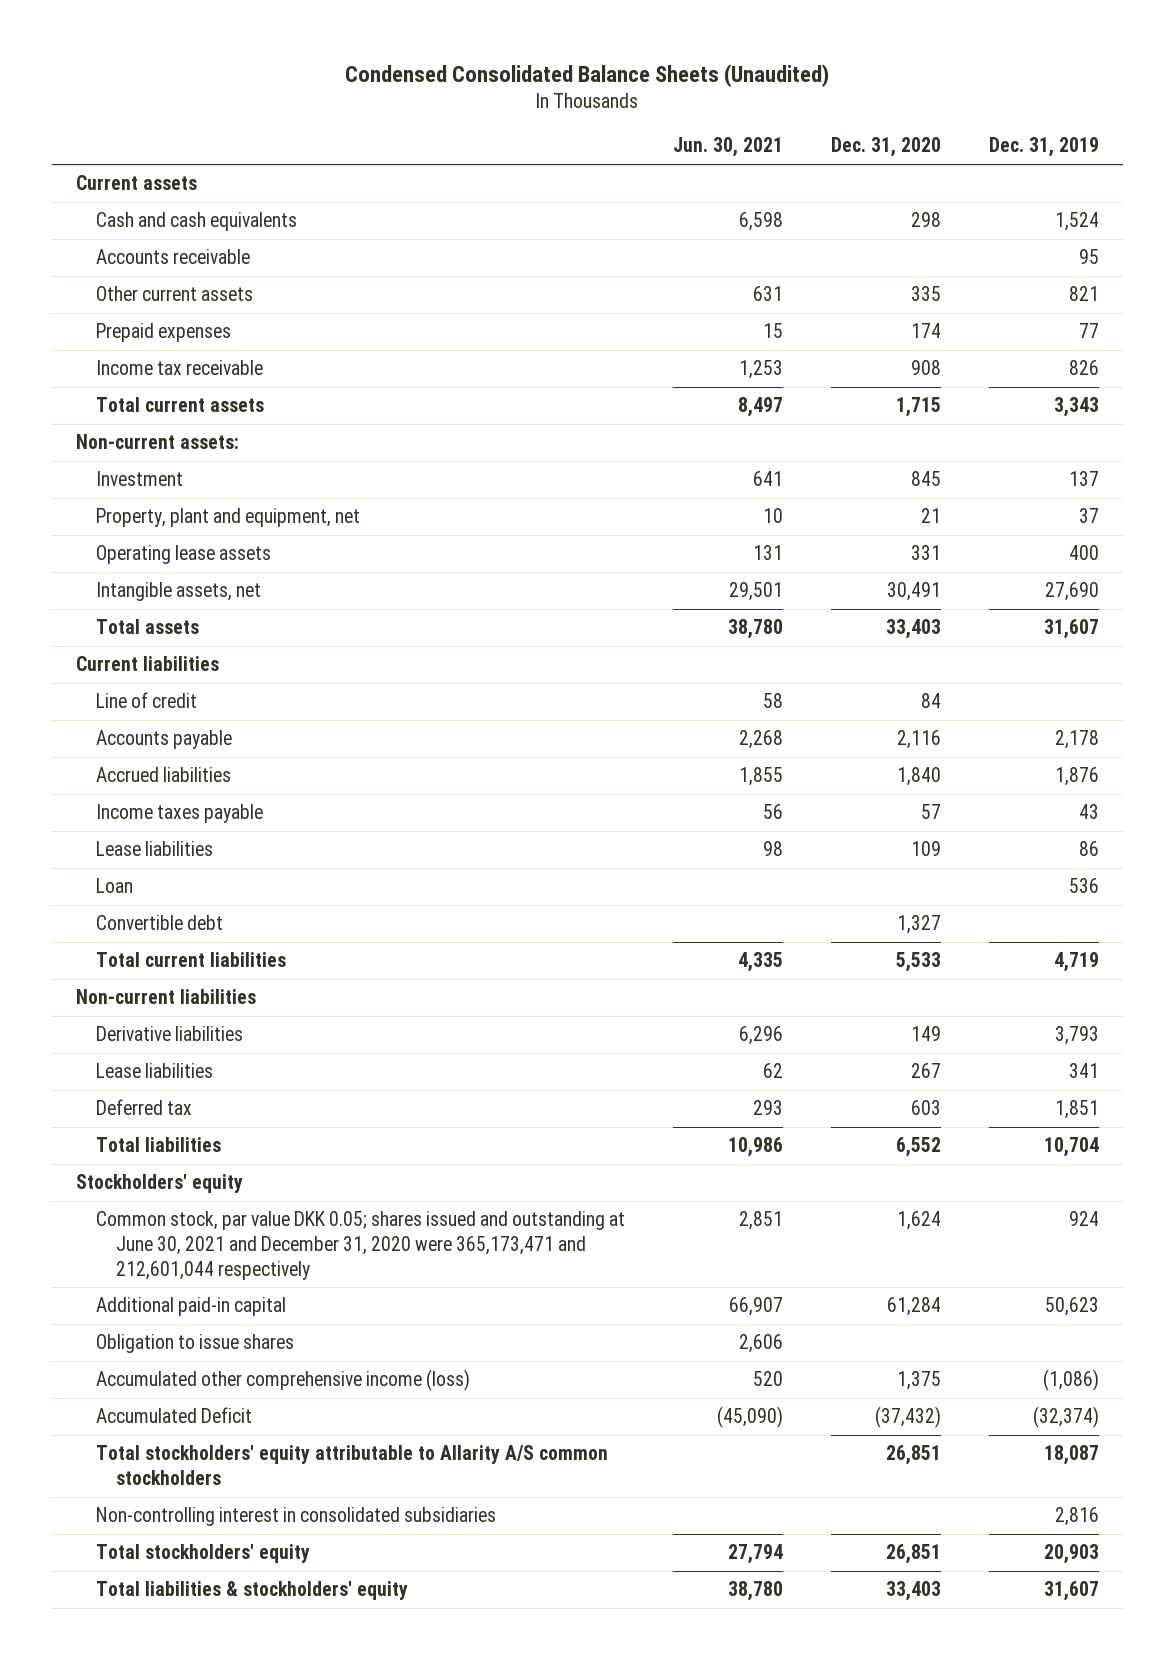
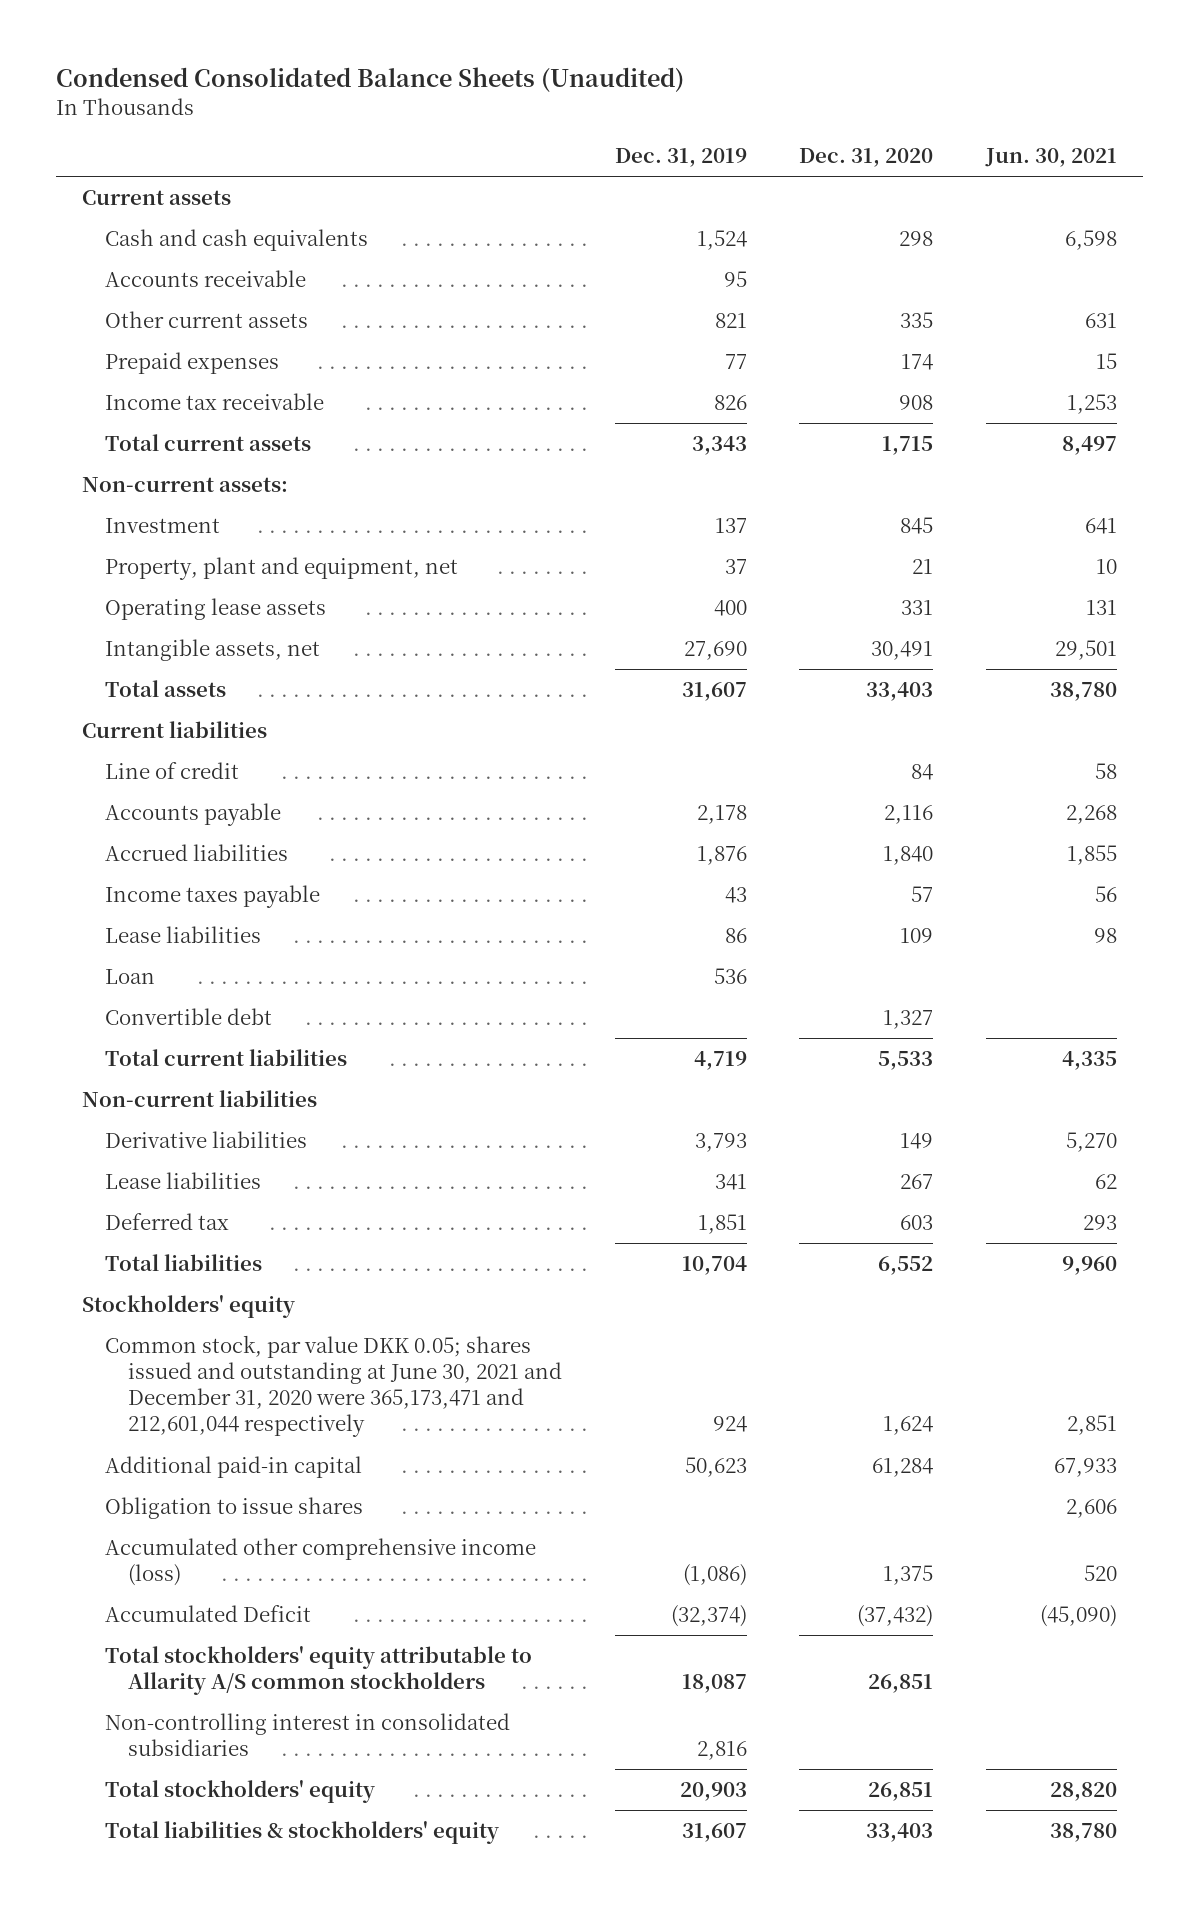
[738,1026,783,1046] 6,296 -> [1065,1132,1117,1153] 5,270
[727,1137,783,1158] 10,986 -> [1061,1256,1117,1276] 9,960
[728,1297,783,1317] 66,907 -> [1053,1458,1117,1478] 67,933
[727,1544,783,1565] 27,794 -> [1049,1782,1117,1802] 28,820

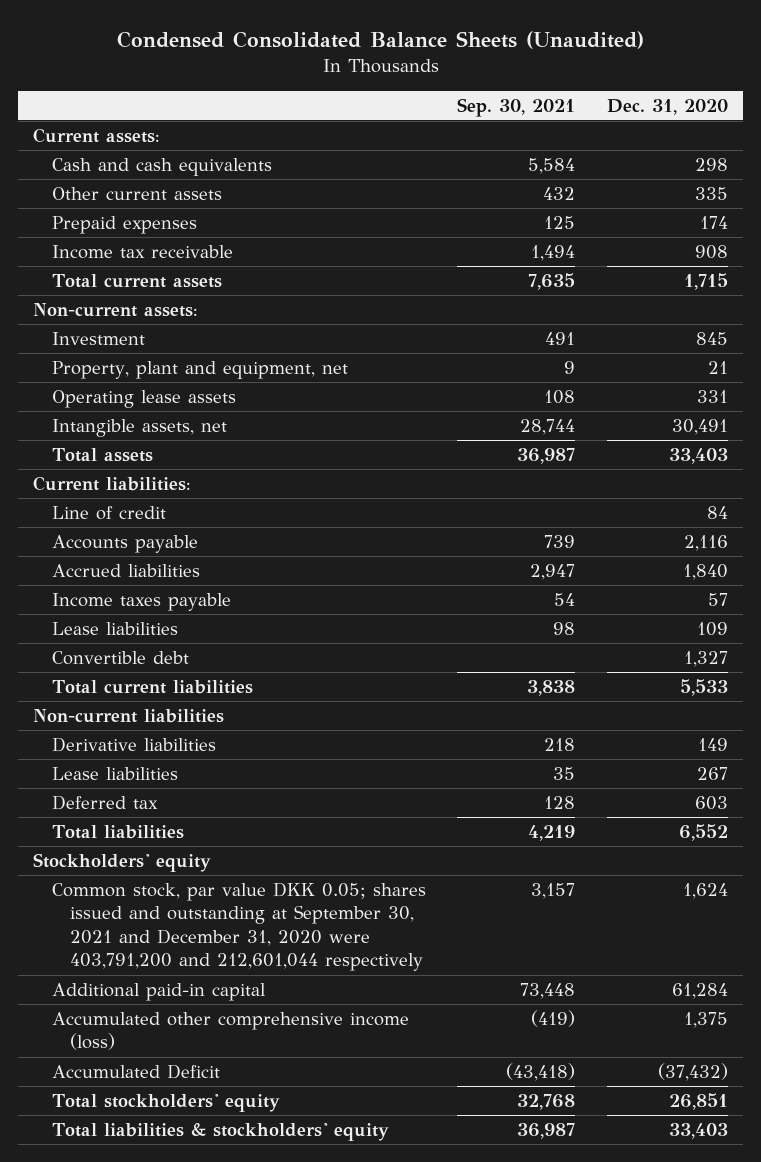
[614,147,747,167] Dec. 31, 2019 -> none
[984,147,1117,167] Jun. 30, 2021 -> none
none -> [457,97,576,117] Sep. 30, 2021
[81,190,231,206] Current assets -> [33,128,161,144] Current assets:
[104,270,306,288] Accounts receivable -> none
[81,721,267,739] Current liabilities -> [33,476,192,492] Current liabilities:
[104,969,155,985] Loan -> none
[104,1335,563,1438] Common stock, par value DKK 0.05; shares issued and outstanding at June 30, 2021 and December 31, 2020 were 365,173,471 and 212,601,044 respectively -> [51,882,426,972] Common stock, par value DKK 0.05; shares issued and outstanding at September 30, 2021 and December 31, 2020 were 403,791,200 and 212,601,044 respectively
[104,1497,363,1520] Obligation to issue shares -> none
[104,1646,532,1696] Total stockholders' equity attributable to Allarity A/S common stockholders -> none
[104,1713,510,1757] Non-controlling interest in consolidated subsidiaries -> none

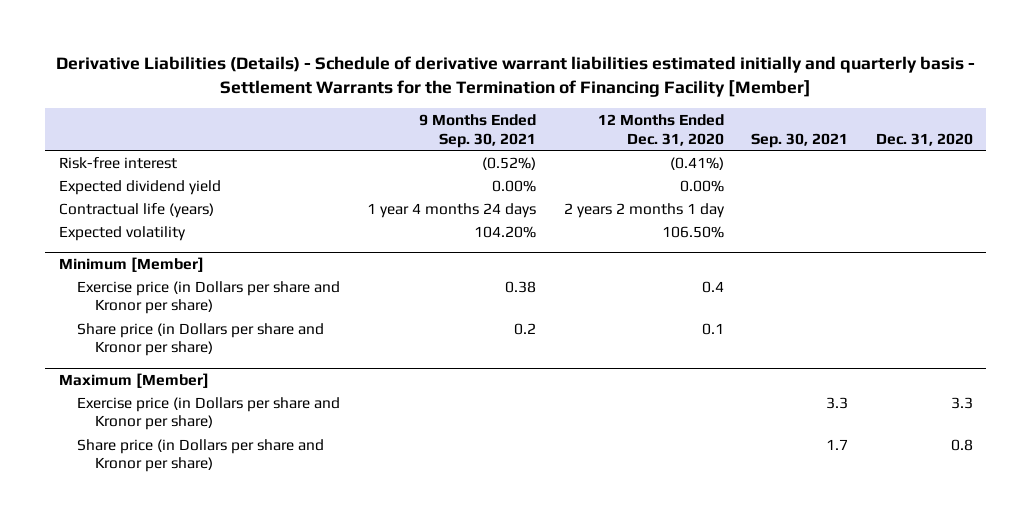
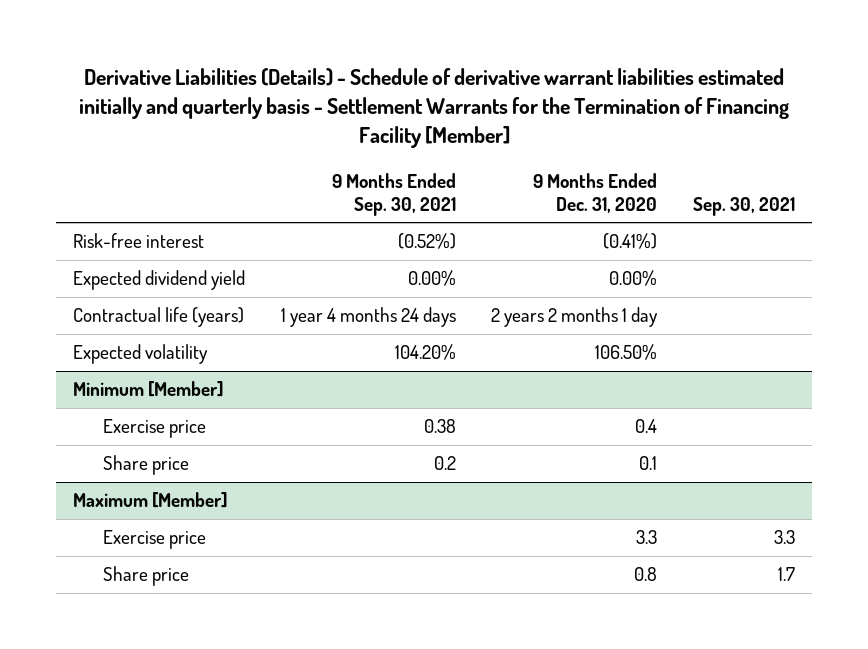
[597,113,724,146] 12 Months Ended Dec. 31, 2020 -> none
[875,132,973,146] Dec. 31, 2020 -> none
none -> [533,172,658,213] 9 Months Ended Dec. 31, 2020
[76,280,340,315] Exercise price (in Dollars per share and Kronor per share) -> [102,419,206,439] Exercise price
[76,322,324,357] Share price (in Dollars per share and Kronor per share) -> [102,455,189,476] Share price
[76,396,340,431] Exercise price (in Dollars per share and Kronor per share) -> [102,530,206,550] Exercise price
[76,438,324,473] Share price (in Dollars per share and Kronor per share) -> [102,566,189,587] Share price

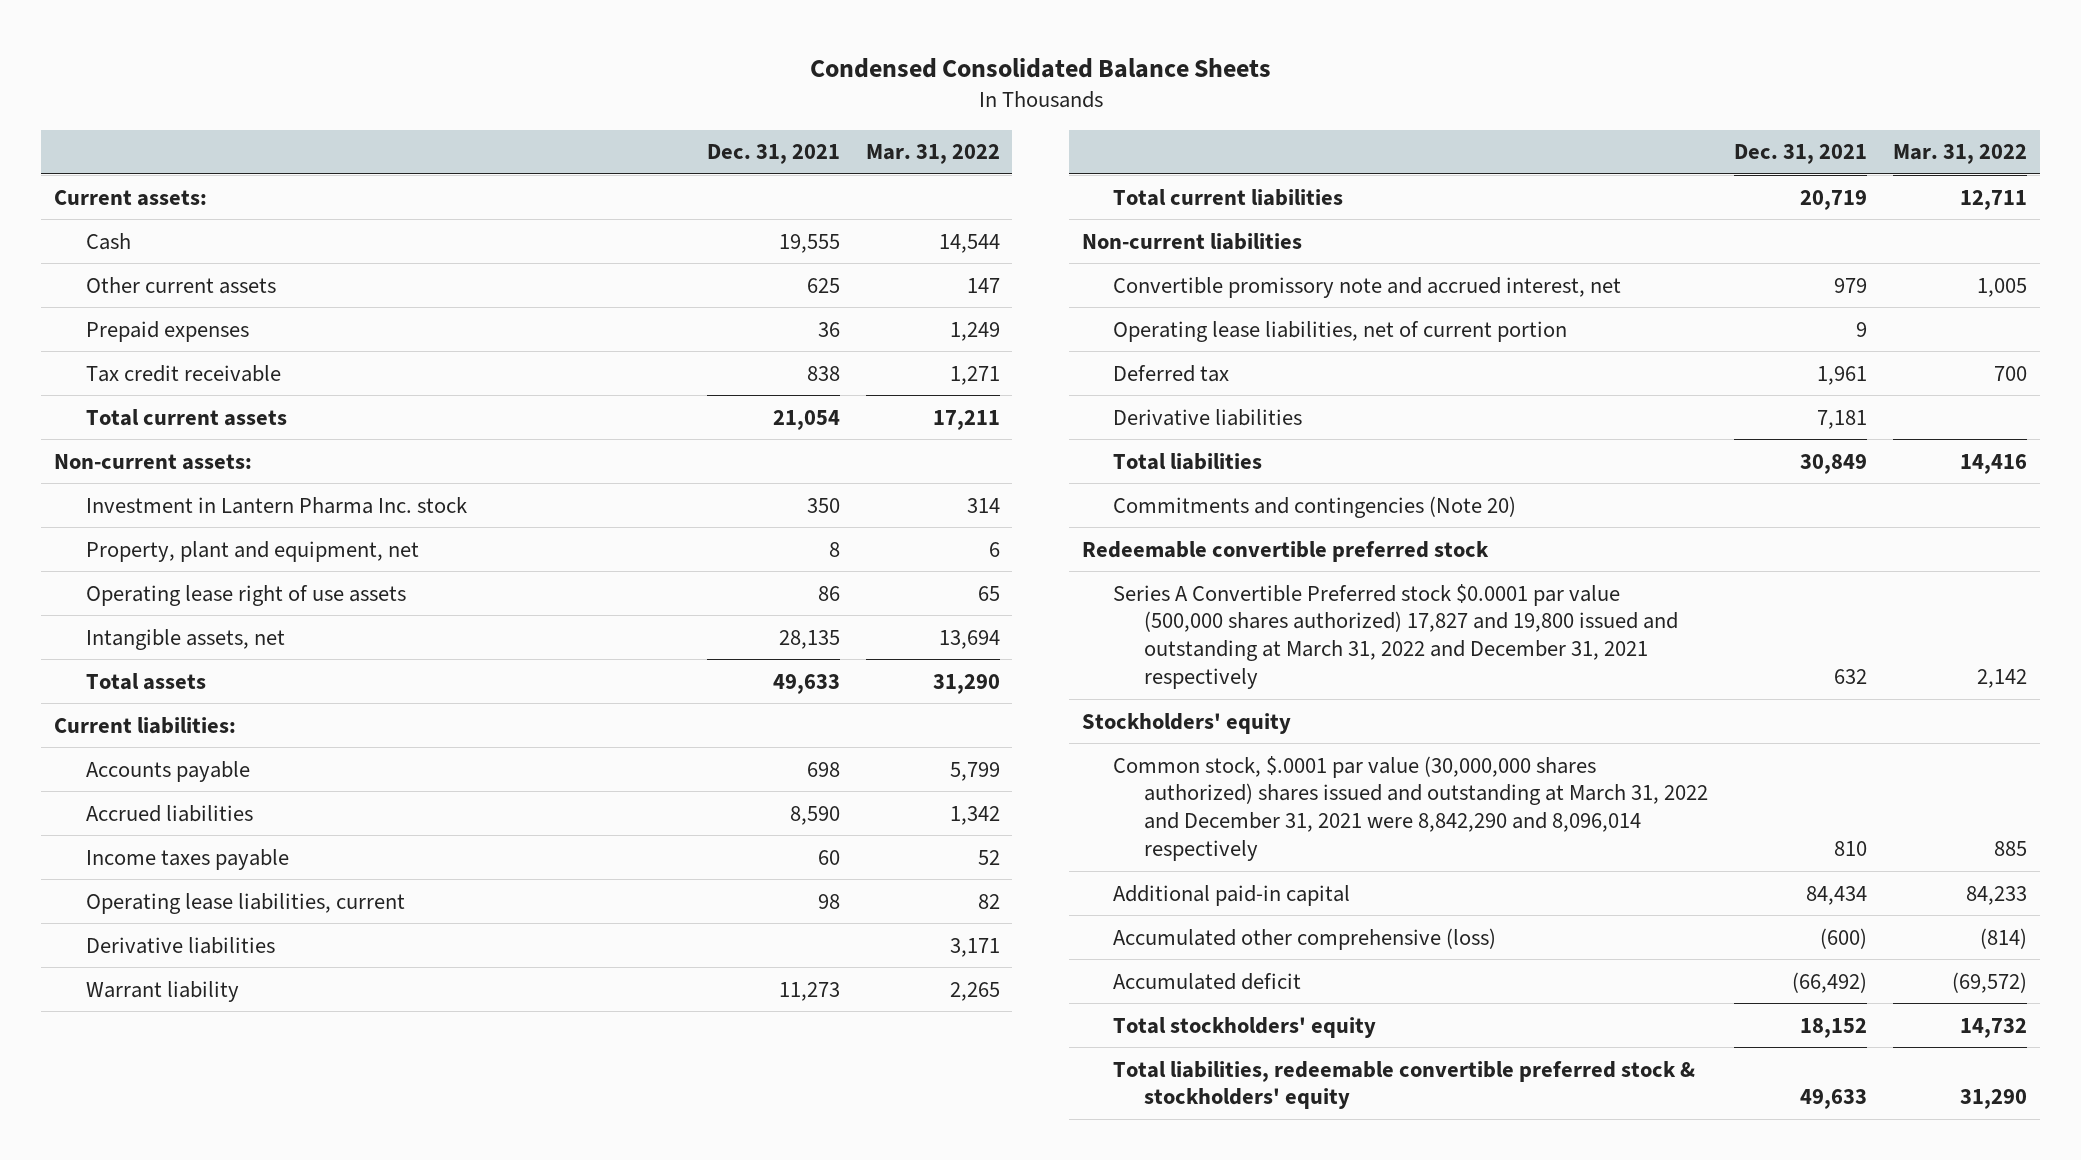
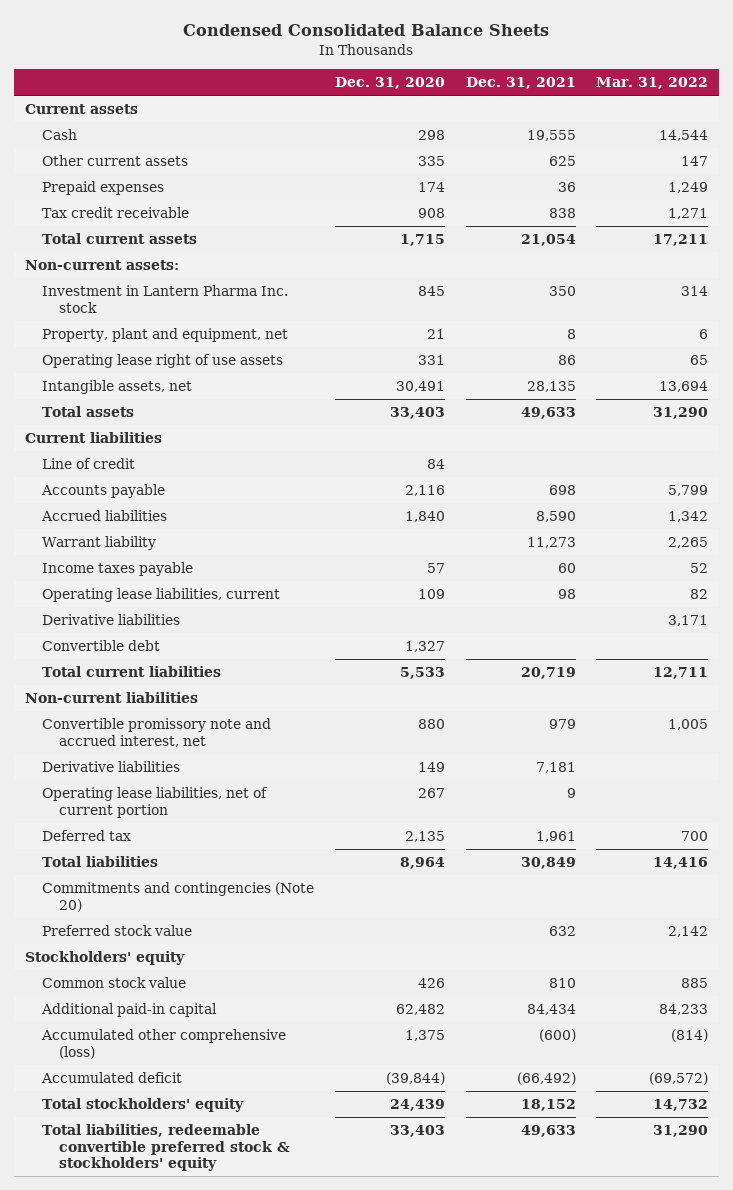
none -> [334,77,445,90] Dec. 31, 2020
[54,189,208,206] Current assets: -> [24,104,138,115] Current assets
[54,716,237,734] Current liabilities: -> [24,432,162,444] Current liabilities
none -> [42,458,136,470] Line of credit
[85,980,239,1002] Warrant liability -> [42,536,157,551] Warrant liability
none -> [42,640,161,652] Convertible debt
[1113,408,1303,426] Derivative liabilities -> [42,761,181,773] Derivative liabilities
[1081,540,1489,562] Redeemable convertible preferred stock -> none
[1113,583,1679,690] Series A Convertible Preferred stock $0.0001 par value (500,000 shares authorized) 17,827 and 19,800 issued and outstanding at March 31, 2022 and December 31, 2021 respectively -> [42,925,193,937] Preferred stock value
[1113,755,1709,862] Common stock, $.0001 par value (30,000,000 shares authorized) shares issued and outstanding at March 31, 2022 and December 31, 2021 were 8,842,290 and 8,096,014 respectively -> [42,977,187,989] Common stock value

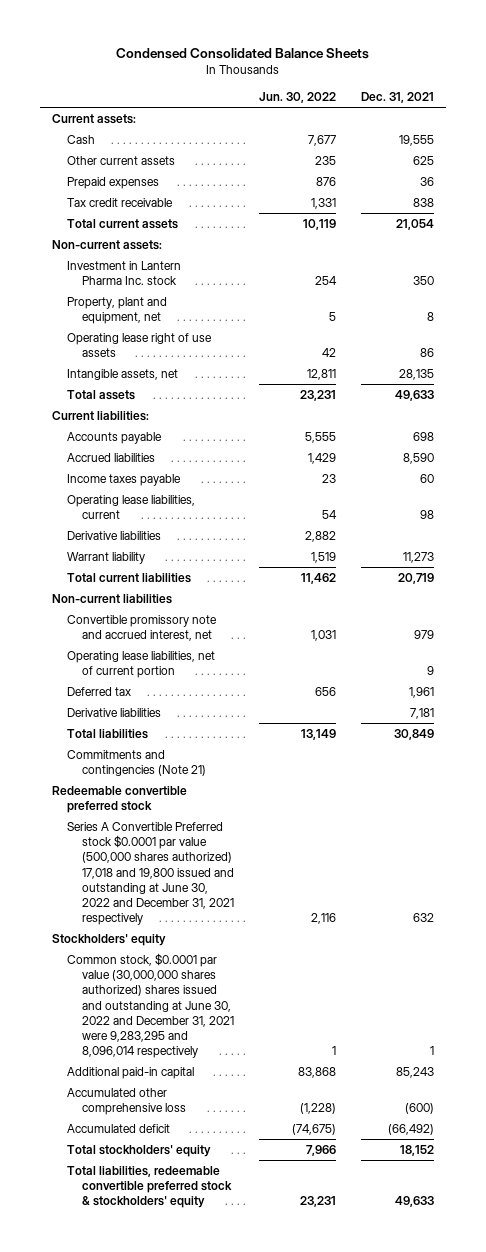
[334,77,445,90] Dec. 31, 2020 -> none
[596,77,709,90] Mar. 31, 2022 -> none
none -> [258,92,336,104] Jun. 30, 2022
[24,104,138,115] Current assets -> [52,113,137,124] Current assets:
[42,458,136,470] Line of credit -> none
[24,432,162,444] Current liabilities -> [52,410,150,421] Current liabilities:
[42,640,161,652] Convertible debt -> none
[42,536,157,551] Warrant liability -> [67,551,146,564] Warrant liability
[42,761,181,773] Derivative liabilities -> [67,707,162,717] Derivative liabilities
[42,882,315,912] Commitments and contingencies (Note 20) -> [67,749,206,777] Commitments and contingencies (Note 21)
none -> [52,785,188,814] Redeemable convertible preferred stock
[42,925,193,937] Preferred stock value -> [67,821,234,926] Series A Convertible Preferred stock $0.0001 par value (500,000 shares authorized) 17,018 and 19,800 issued and outstanding at June 30, 2022 and December 31, 2021 respectively
[42,977,187,989] Common stock value -> none
none -> [67,952,234,1059] Common stock, $0.0001 par value (30,000,000 shares authorized) shares issued and outstanding at June 30, 2022 and December 31, 2021 were 9,283,295 and 8,096,014 respectively
[526,1004,576,1016] 84,434 -> [395,1066,434,1078] 85,243
[41,1029,287,1059] Accumulated other comprehensive (loss) -> [67,1087,186,1116] Accumulated other comprehensive loss

